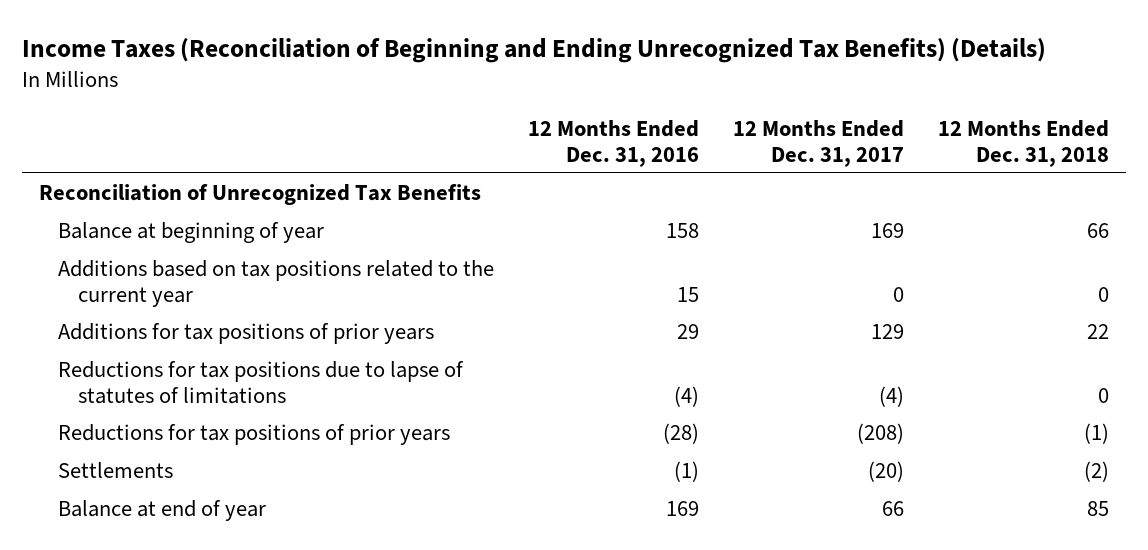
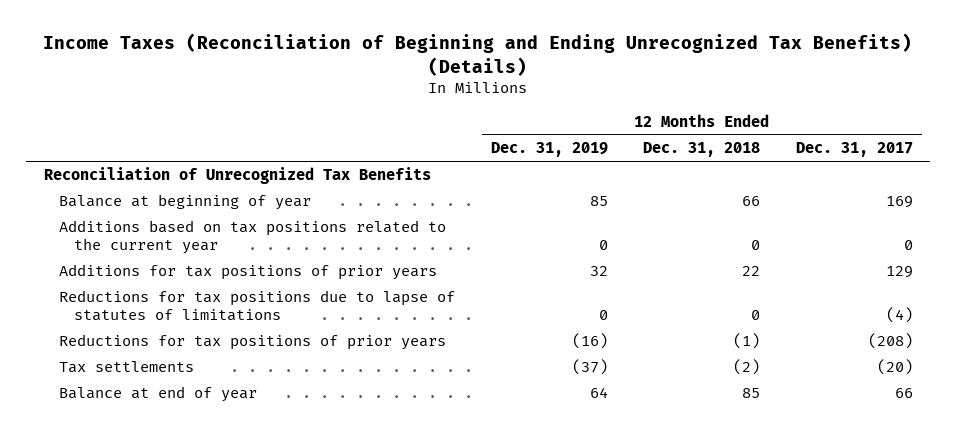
[528,119,700,167] 12 Months Ended Dec. 31, 2016 -> none
none -> [490,142,608,158] Dec. 31, 2019
[58,462,174,479] Settlements -> [59,361,195,374] Tax settlements

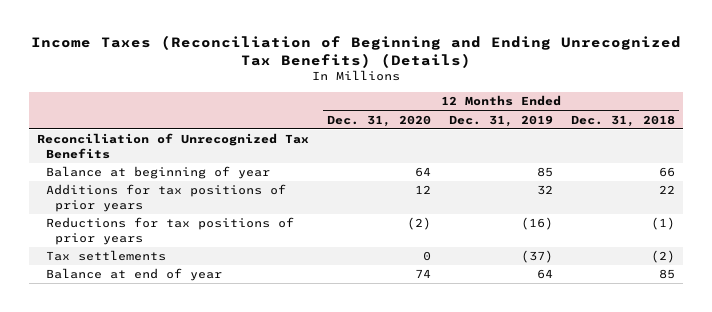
[795,142,913,158] Dec. 31, 2017 -> none
none -> [327,114,432,127] Dec. 31, 2020
[59,220,447,255] Additions based on tax positions related to the current year -> none
[59,290,456,322] Reductions for tax positions due to lapse of statutes of limitations -> none

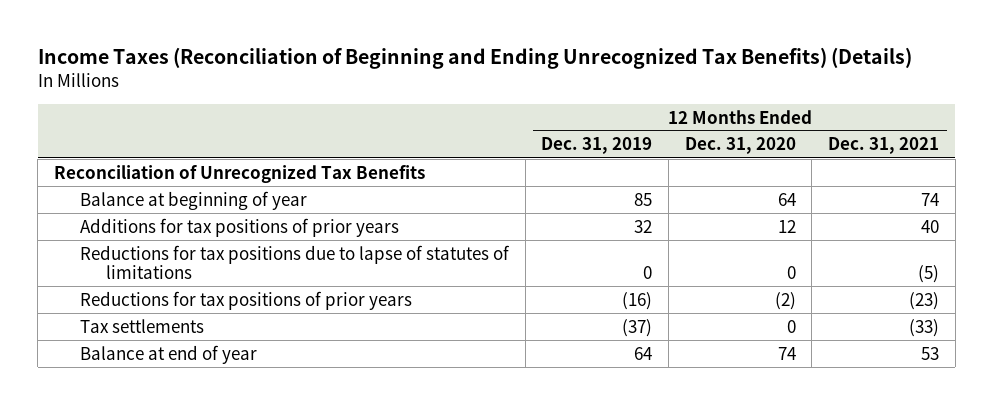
[570,114,675,127] Dec. 31, 2018 -> none
none -> [828,137,940,155] Dec. 31, 2021
none -> [79,244,510,280] Reductions for tax positions due to lapse of statutes of limitations

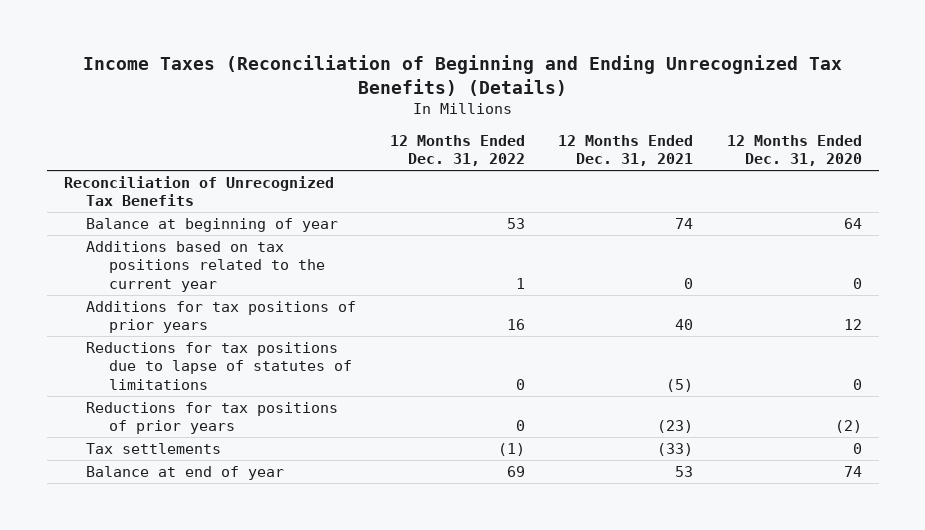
[541,137,653,155] Dec. 31, 2019 -> none
none -> [389,134,525,167] 12 Months Ended Dec. 31, 2022
none -> [86,240,326,292] Additions based on tax positions related to the current year

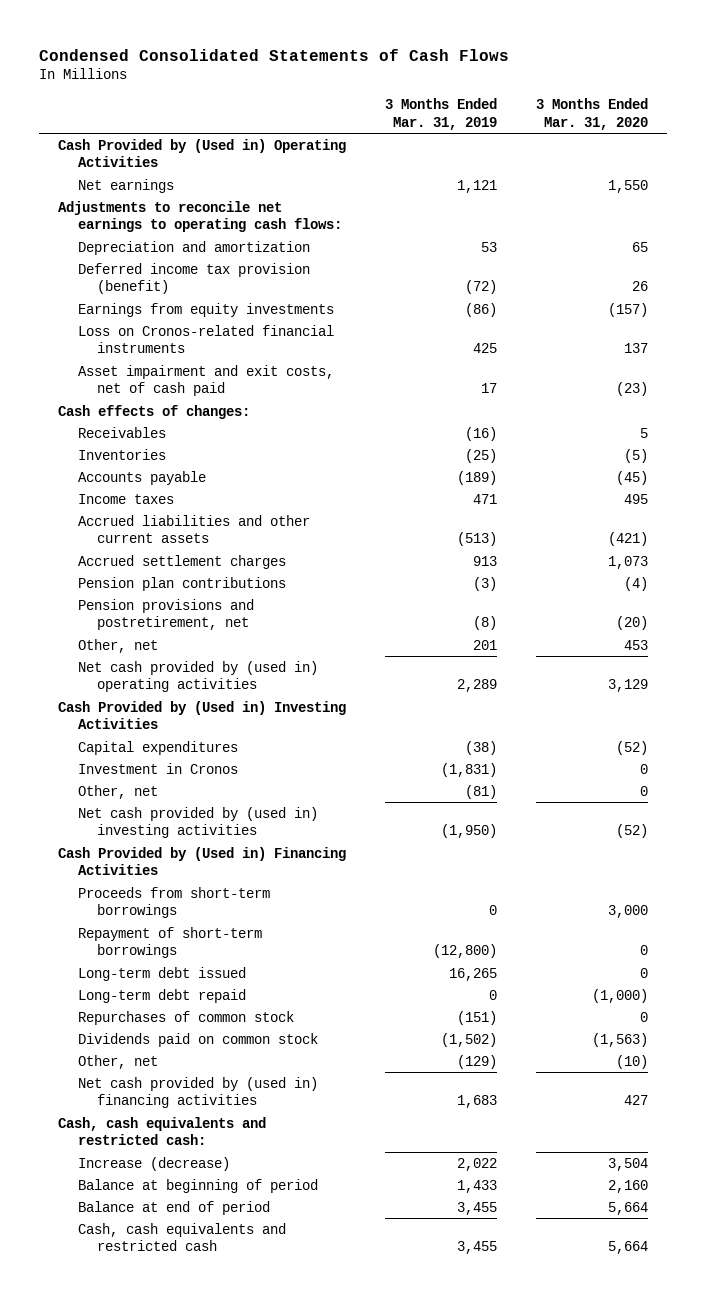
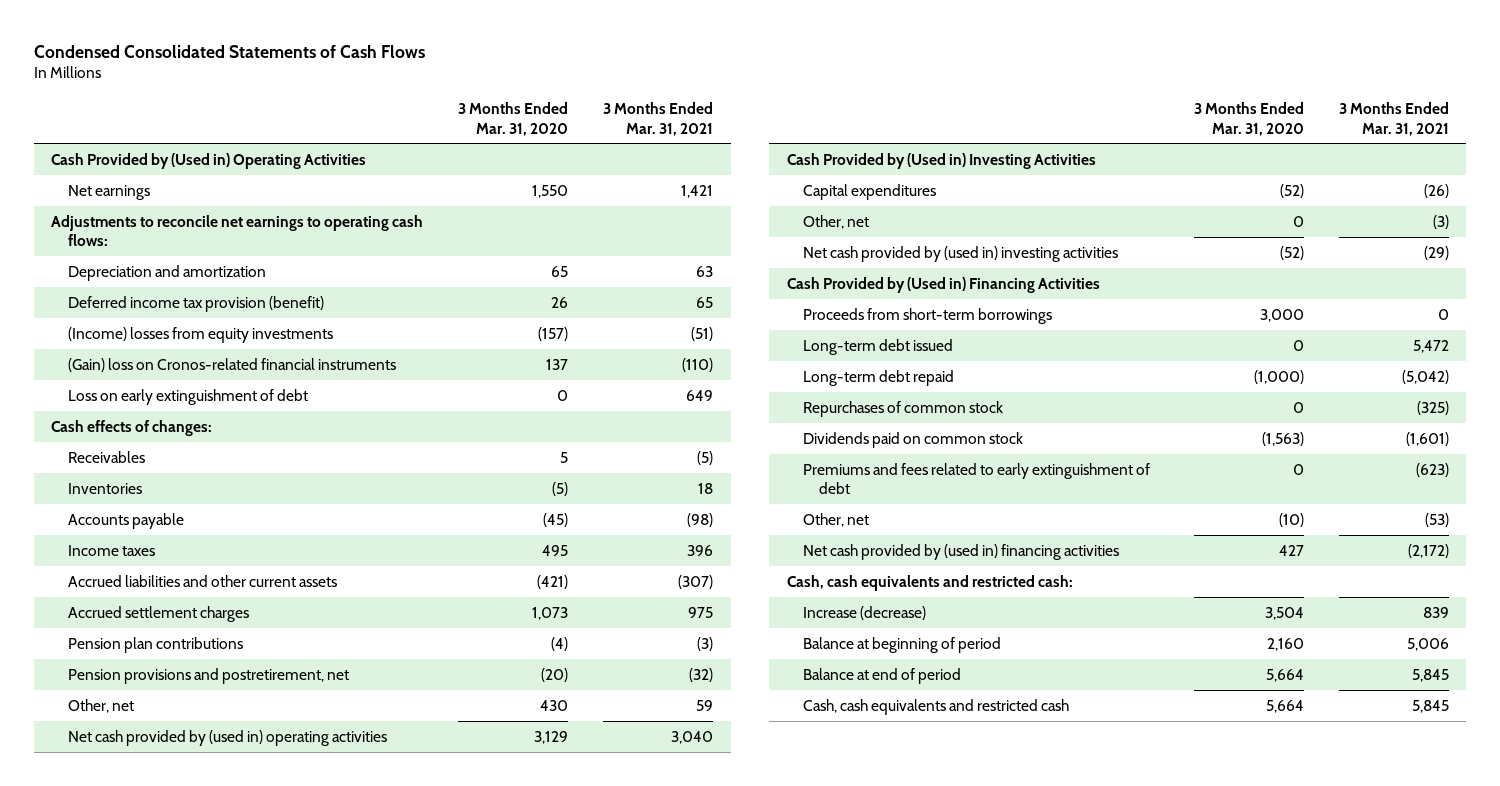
[385,98,498,130] 3 Months Ended Mar. 31, 2019 -> none
none -> [603,102,714,136] 3 Months Ended Mar. 31, 2021
[77,364,334,397] Asset impairment and exit costs, net of cash paid -> none
[77,302,334,317] Earnings from equity investments -> [67,326,333,343] (Income) losses from equity investments
[77,324,334,354] Loss on Cronos-related financial instruments -> [67,357,396,372] (Gain) loss on Cronos-related financial instruments
none -> [67,388,308,405] Loss on early extinguishment of debt
[623,639,648,650] 453 -> [540,699,569,711] 430
[77,762,238,774] Investment in Cronos -> none
[77,926,262,959] Repayment of short-term borrowings -> none
none -> [803,462,1151,494] Premiums and fees related to early extinguishment of debt

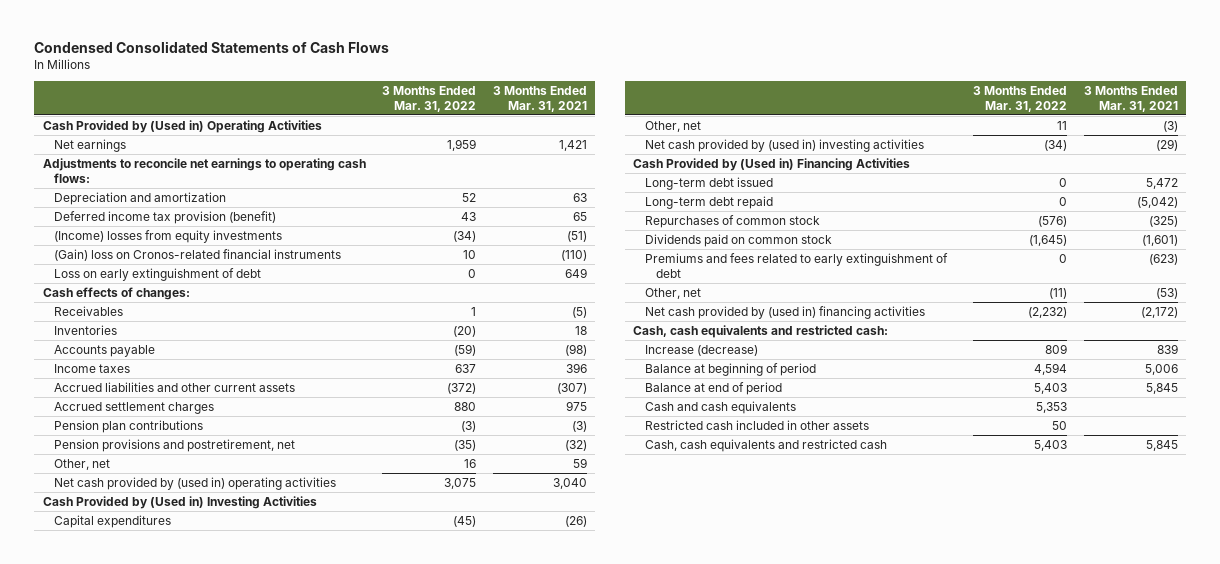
[458,102,569,136] 3 Months Ended Mar. 31, 2020 -> none
none -> [382,85,477,112] 3 Months Ended Mar. 31, 2022
[803,307,1053,324] Proceeds from short-term borrowings -> none
none -> [644,400,796,414] Cash and cash equivalents
none -> [644,419,869,430] Restricted cash included in other assets

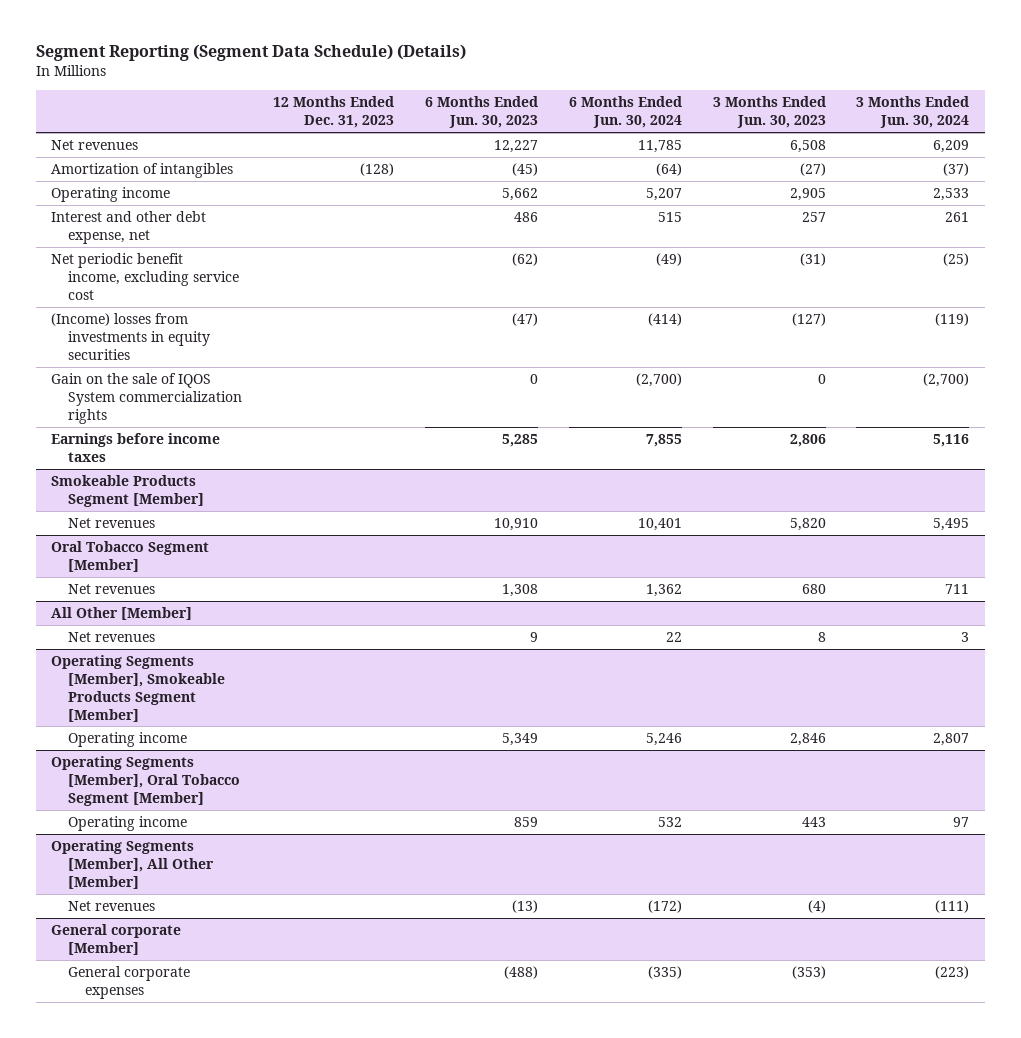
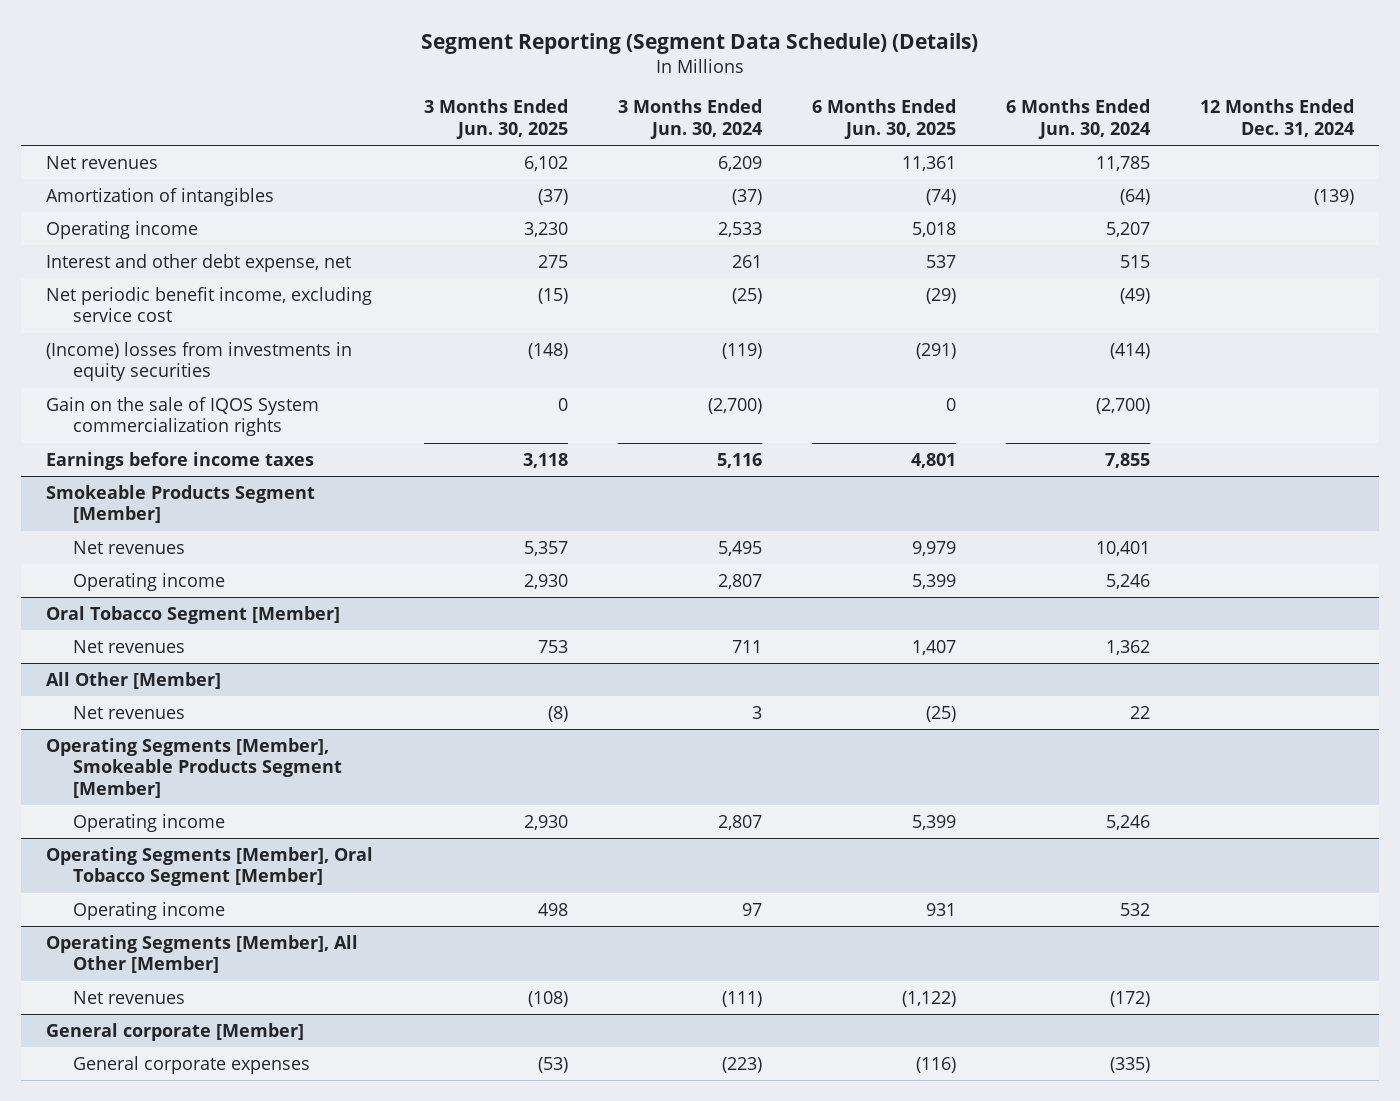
[273,96,395,129] 12 Months Ended Dec. 31, 2023 -> none
[424,96,538,129] 6 Months Ended Jun. 30, 2023 -> none
[712,96,826,129] 3 Months Ended Jun. 30, 2023 -> none
none -> [423,99,568,139] 3 Months Ended Jun. 30, 2025
none -> [811,99,956,139] 6 Months Ended Jun. 30, 2025
none -> [1199,99,1354,137] 12 Months Ended Dec. 31, 2024
none -> [73,572,226,591] Operating income

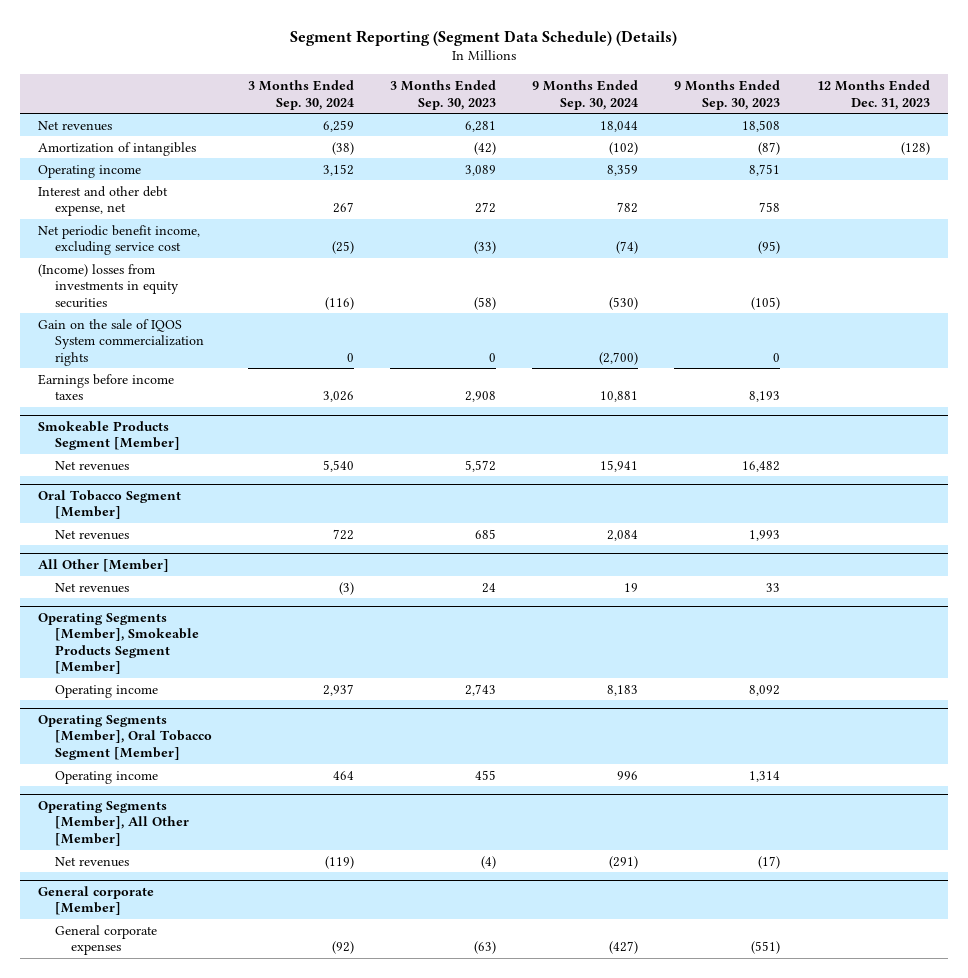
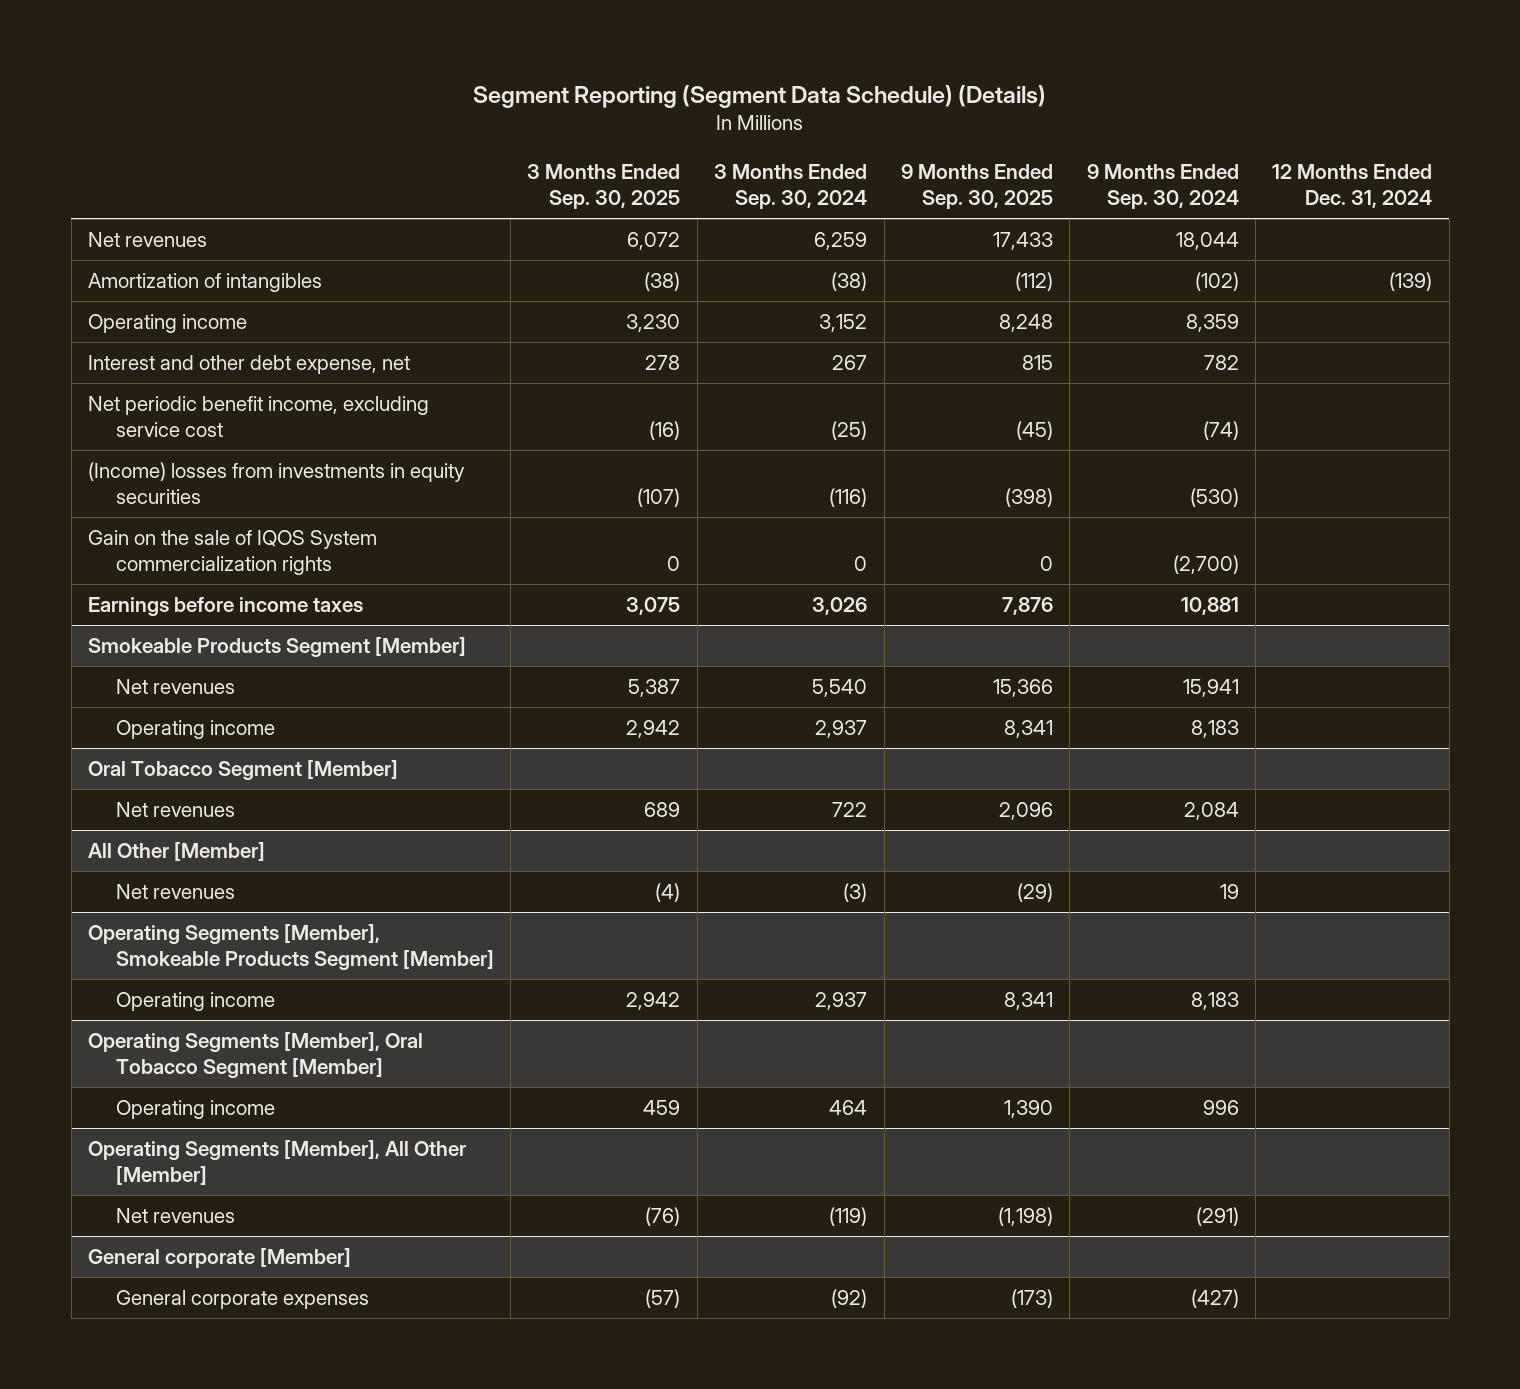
[390,80,497,110] 3 Months Ended Sep. 30, 2023 -> none
[674,80,781,110] 9 Months Ended Sep. 30, 2023 -> none
[816,80,930,110] 12 Months Ended Dec. 31, 2023 -> none
none -> [527,163,681,210] 3 Months Ended Sep. 30, 2025
none -> [900,163,1053,210] 9 Months Ended Sep. 30, 2025
none -> [1272,163,1433,209] 12 Months Ended Dec. 31, 2024
none -> [115,720,275,740] Operating income

